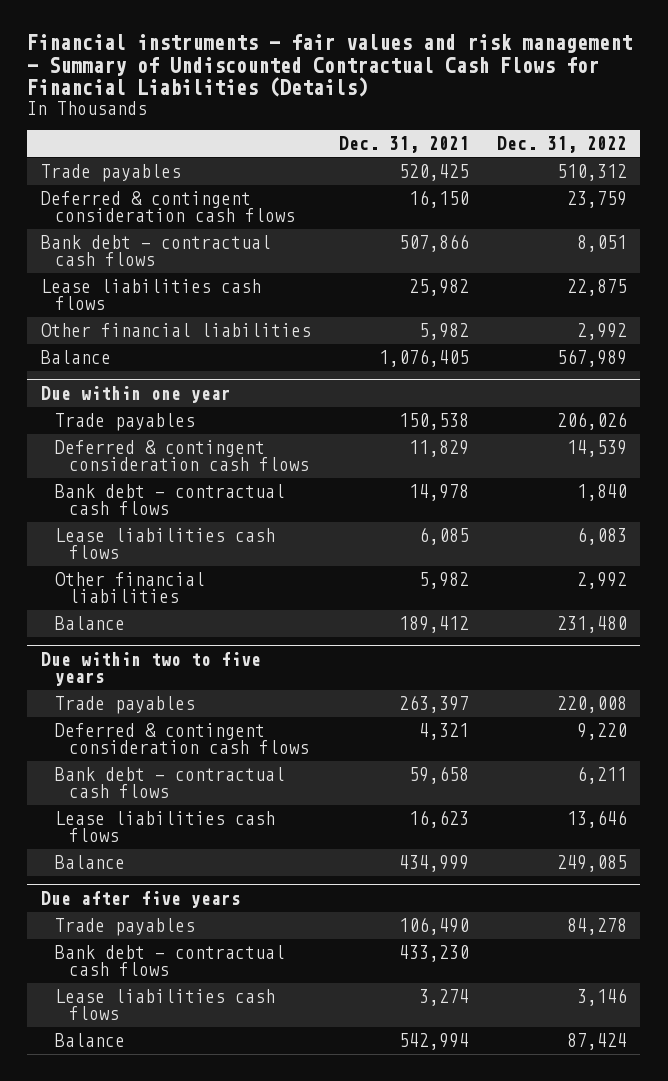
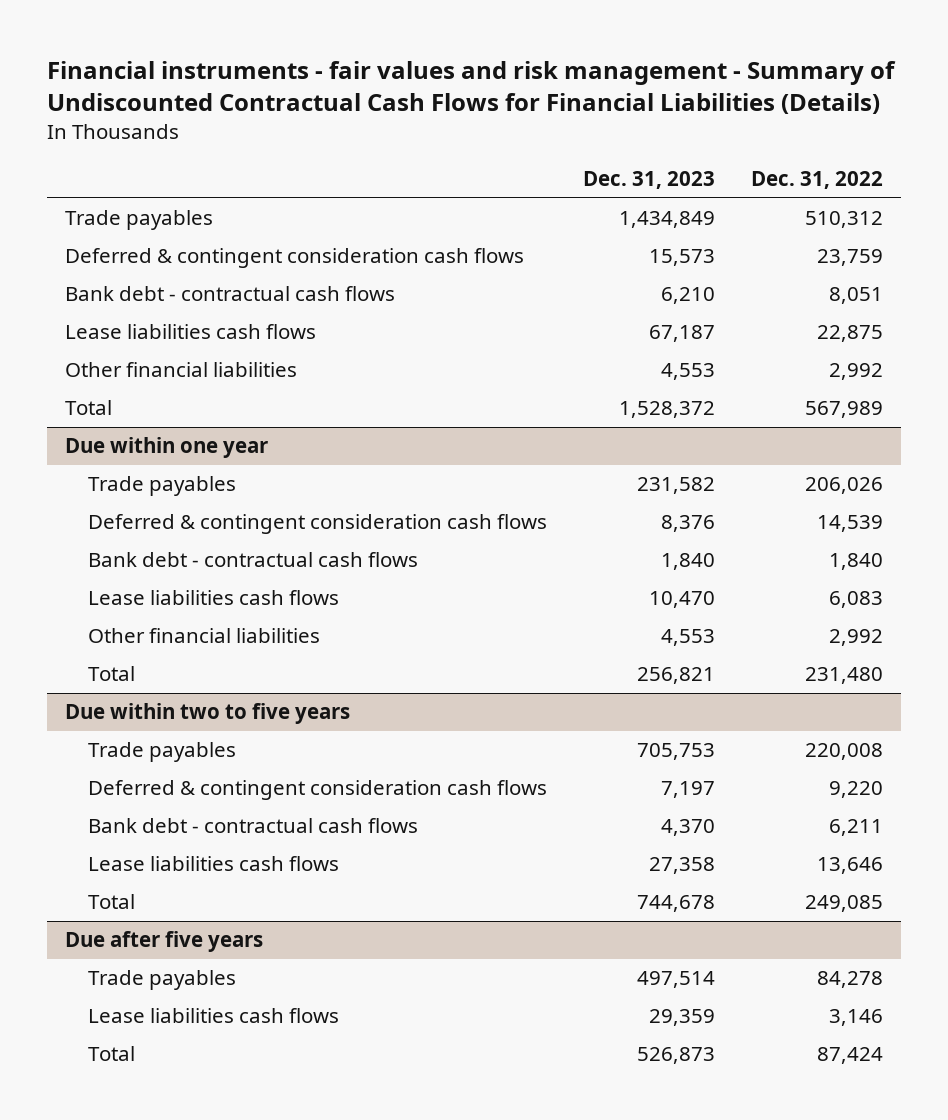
[338,136,469,154] Dec. 31, 2021 -> none
none -> [582,171,715,190] Dec. 31, 2023
[41,350,112,365] Balance -> [64,400,112,416] Total
[54,616,125,631] Balance -> [87,666,135,682] Total
[54,855,125,870] Balance -> [87,894,135,910] Total
[54,945,285,977] Bank debt - contractual cash flows -> none
[54,1033,125,1048] Balance -> [87,1046,135,1062] Total

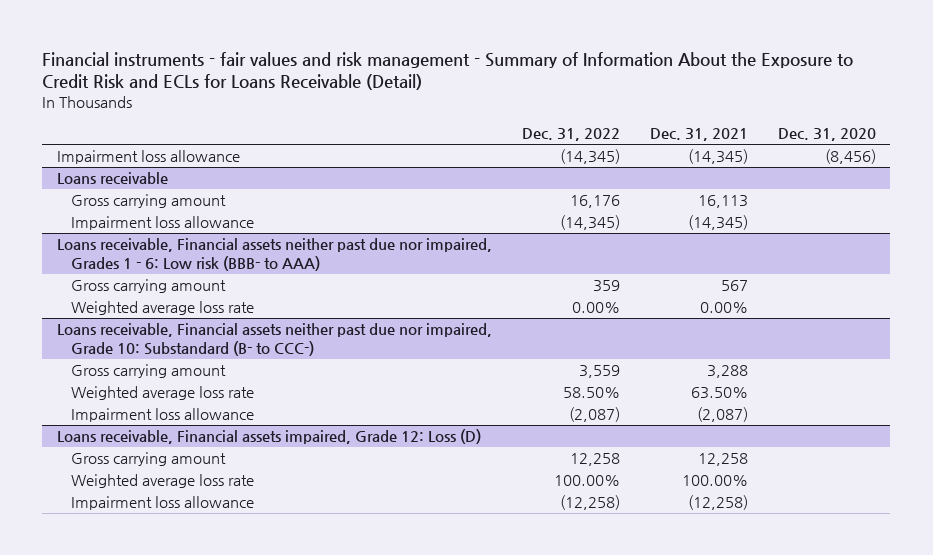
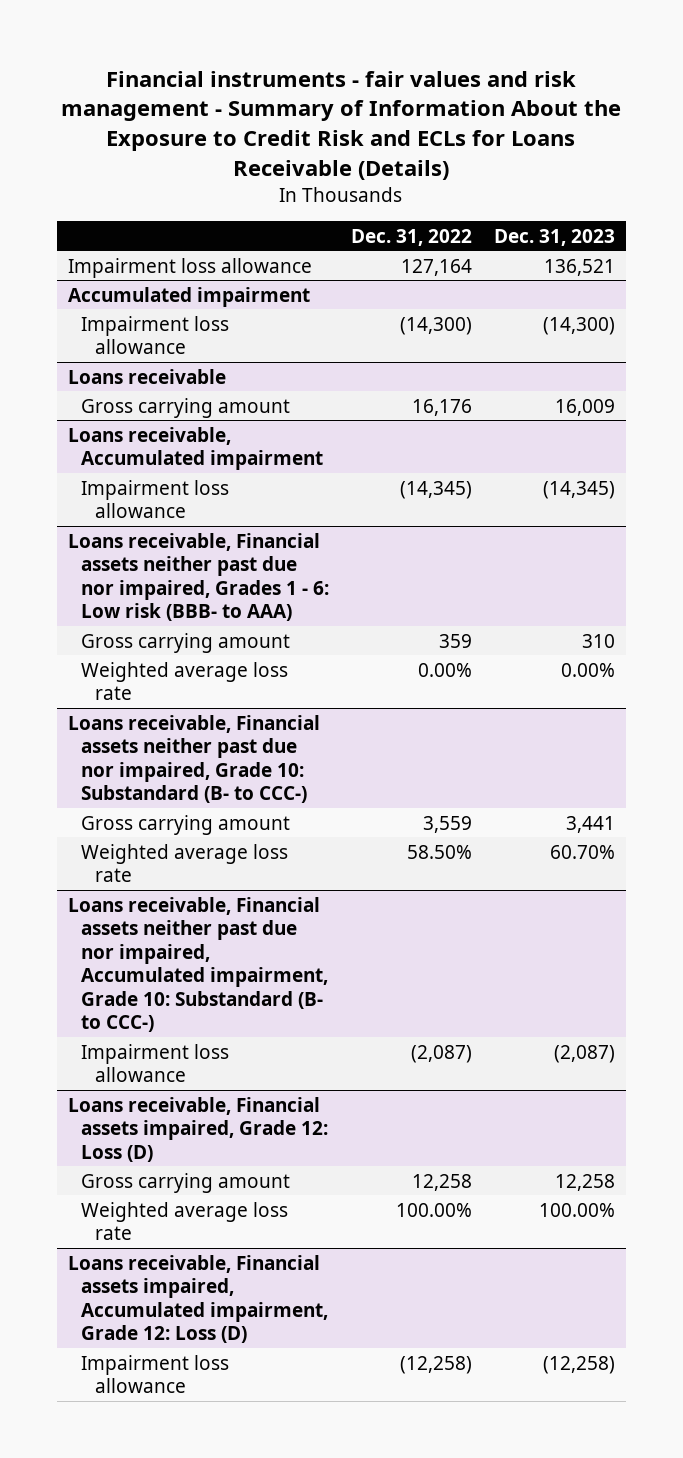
[42,51,854,91] Financial instruments - fair values and risk management - Summary of Information About the Exposure to Credit Risk and ECLs for Loans Receivable (Detail) -> [61,70,622,181] Financial instruments - fair values and risk management - Summary of Information About the Exposure to Credit Risk and ECLs for Loans Receivable (Details)
[649,128,748,142] Dec. 31, 2021 -> none
[777,128,876,142] Dec. 31, 2020 -> none
none -> [493,228,615,246] Dec. 31, 2023
[559,149,620,165] (14,345) -> [401,258,473,276] 127,164
none -> [67,286,310,307] Accumulated impairment
none -> [81,315,230,355] Impairment loss allowance
none -> [67,426,324,471] Loans receivable, Accumulated impairment
none -> [67,896,329,1032] Loans receivable, Financial assets neither past due nor impaired, Accumulated impairment, Grade 10: Substandard (B- to CCC-)
none -> [67,1254,329,1344] Loans receivable, Financial assets impaired, Accumulated impairment, Grade 12: Loss (D)

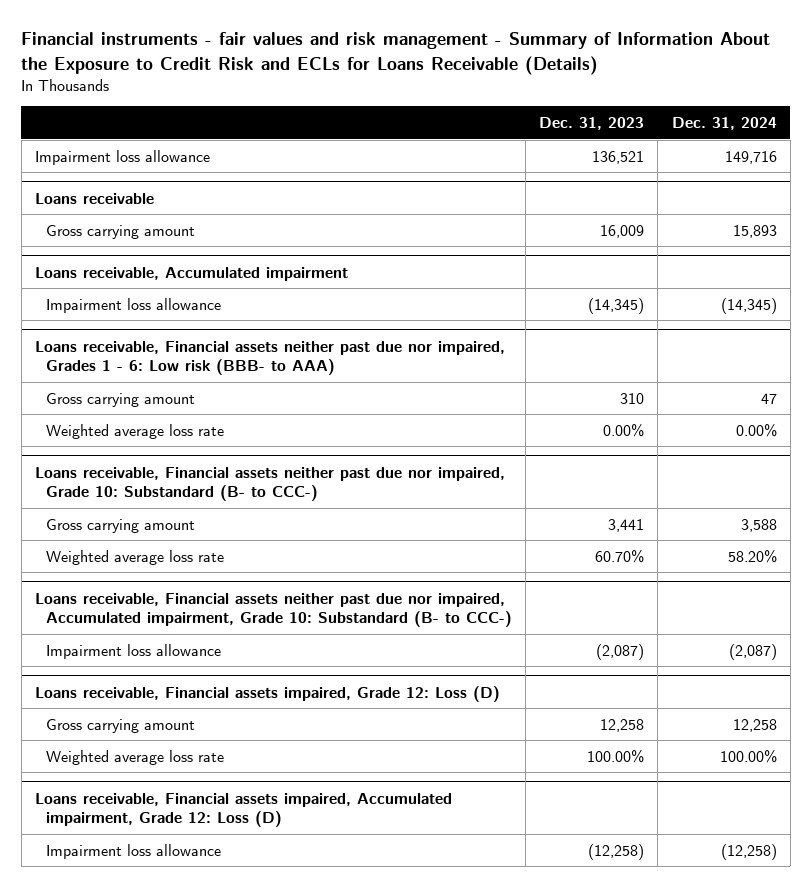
[351,228,473,246] Dec. 31, 2022 -> none
none -> [671,117,777,131] Dec. 31, 2024
[67,286,310,307] Accumulated impairment -> none
[81,315,230,355] Impairment loss allowance -> none

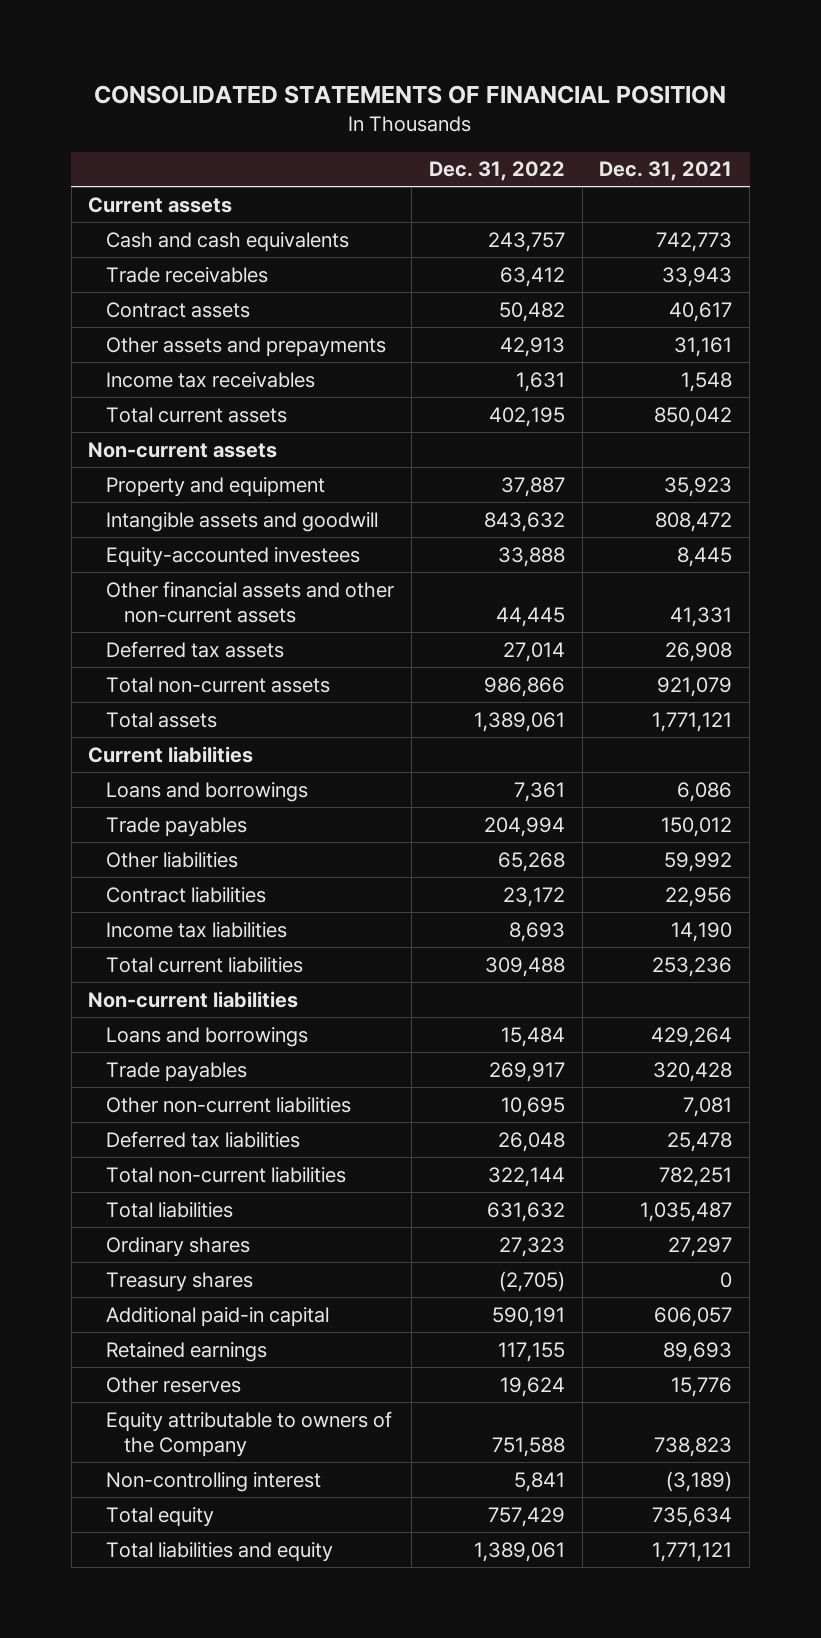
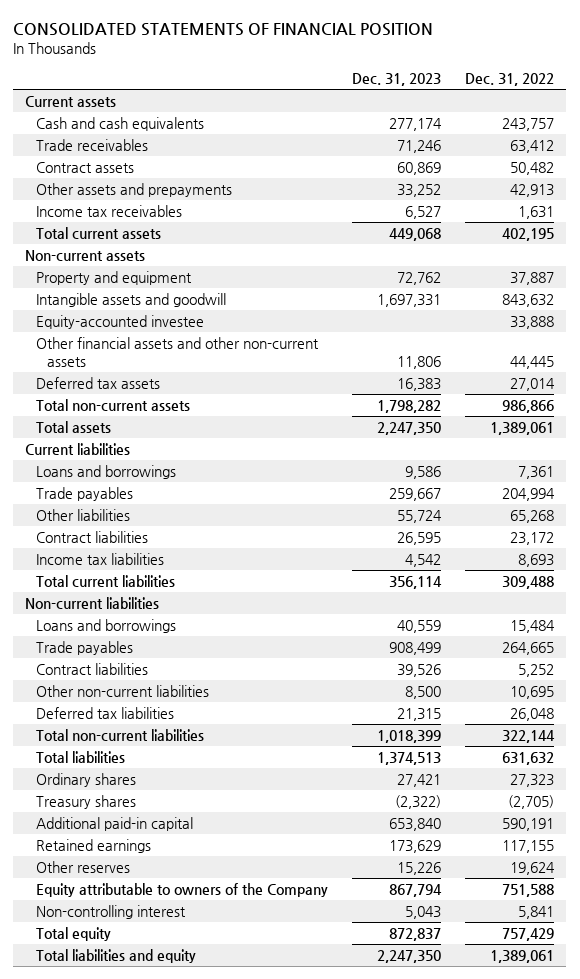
[599,161,733,182] Dec. 31, 2021 -> none
none -> [352,72,442,86] Dec. 31, 2023
[106,546,361,567] Equity-accounted investees -> [35,314,204,329] Equity-accounted investee
[488,1061,565,1082] 269,917 -> [502,641,555,655] 264,665
none -> [35,662,148,675] Contract liabilities

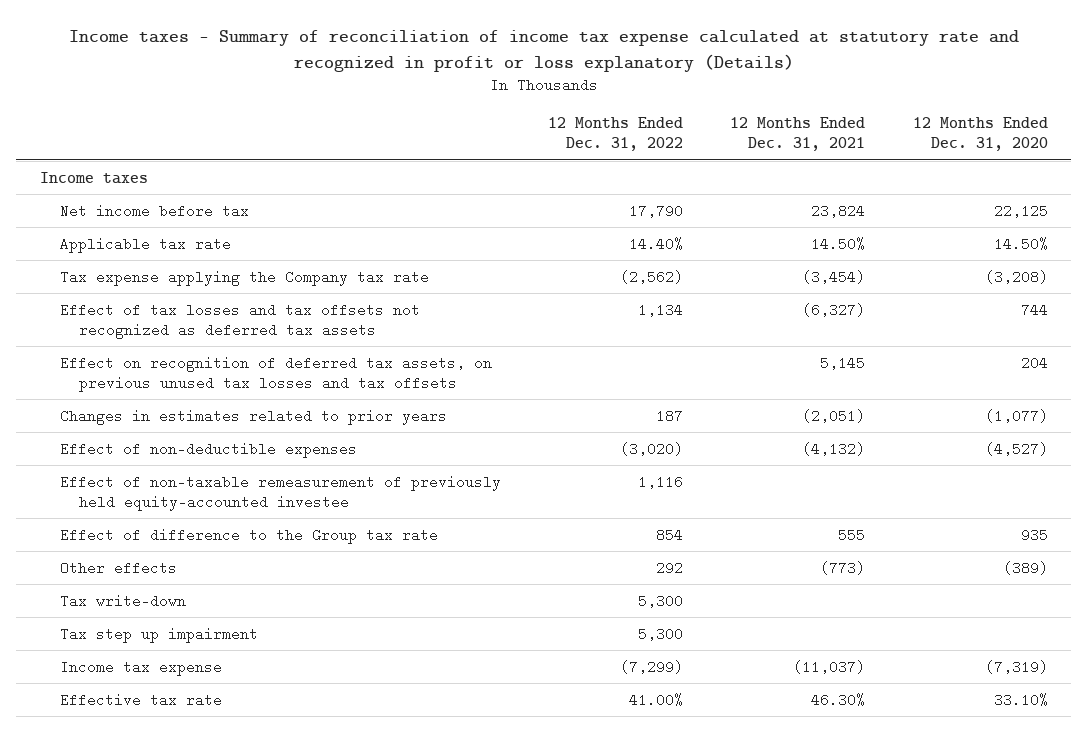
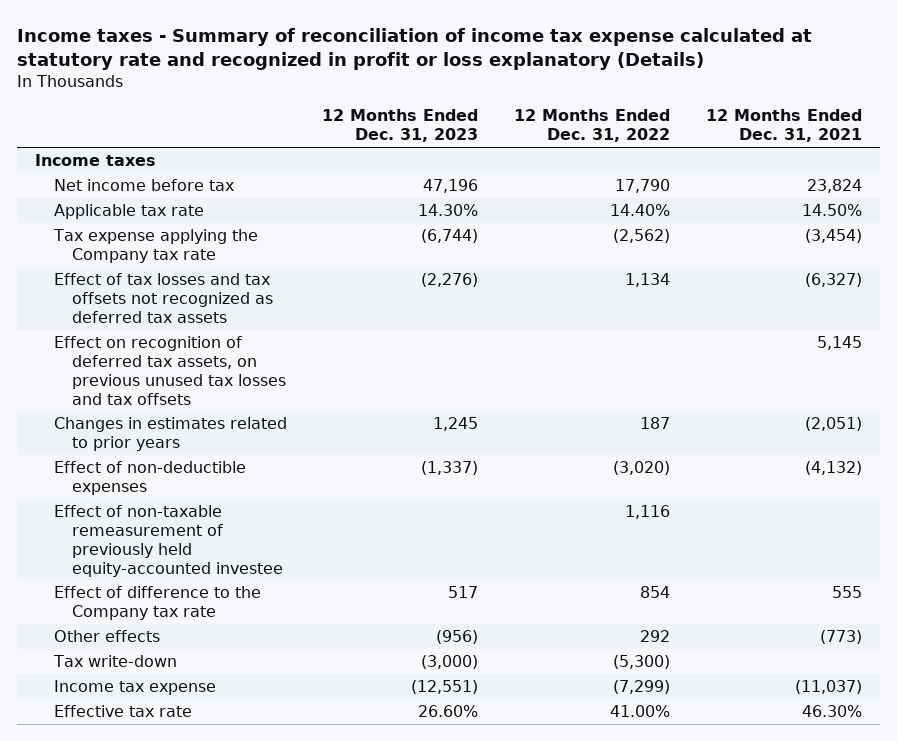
[912,117,1048,152] 12 Months Ended Dec. 31, 2020 -> none
none -> [322,109,479,143] 12 Months Ended Dec. 31, 2023
[59,527,438,544] Effect of difference to the Group tax rate -> [53,586,261,621] Effect of difference to the Company tax rate
[59,626,258,643] Tax step up impairment -> none
[637,593,683,608] 5,300 -> [613,655,671,670] (5,300)

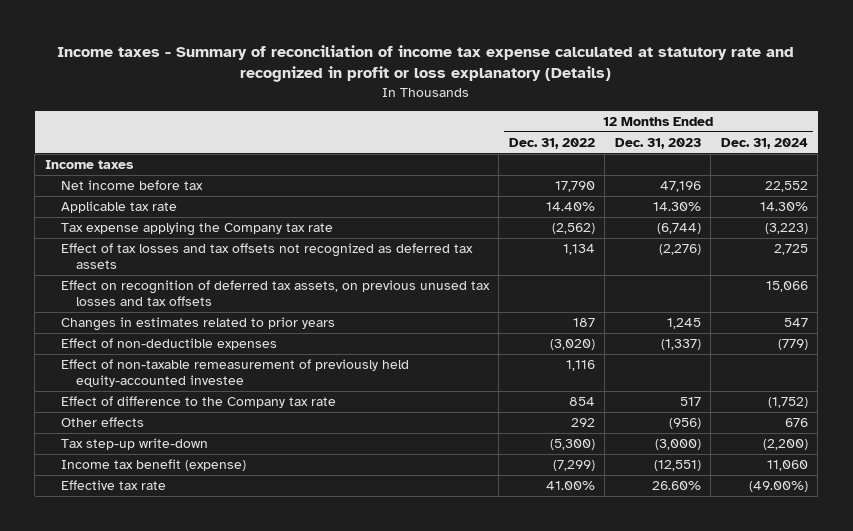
[705,109,862,143] 12 Months Ended Dec. 31, 2021 -> none
none -> [720,138,808,150] Dec. 31, 2024
[52,655,177,668] Tax write-down -> [60,438,208,451] Tax step-up write-down
[53,680,216,696] Income tax expense -> [60,459,246,472] Income tax benefit (expense)

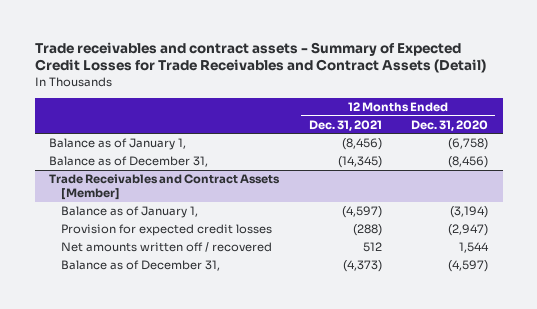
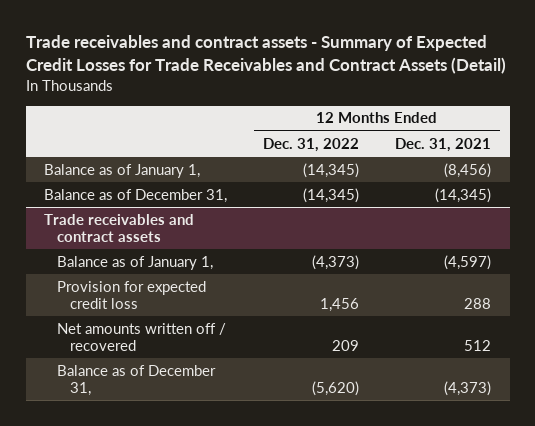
[410,119,488,131] Dec. 31, 2020 -> none
none -> [263,137,360,152] Dec. 31, 2022
[49,174,281,201] Trade Receivables and Contract Assets [Member] -> [43,213,194,242] Trade receivables and contract assets
[61,224,273,237] Provision for expected credit losses -> [56,280,206,309] Provision for expected credit loss
[352,224,382,237] (288) -> [464,297,492,309] 288

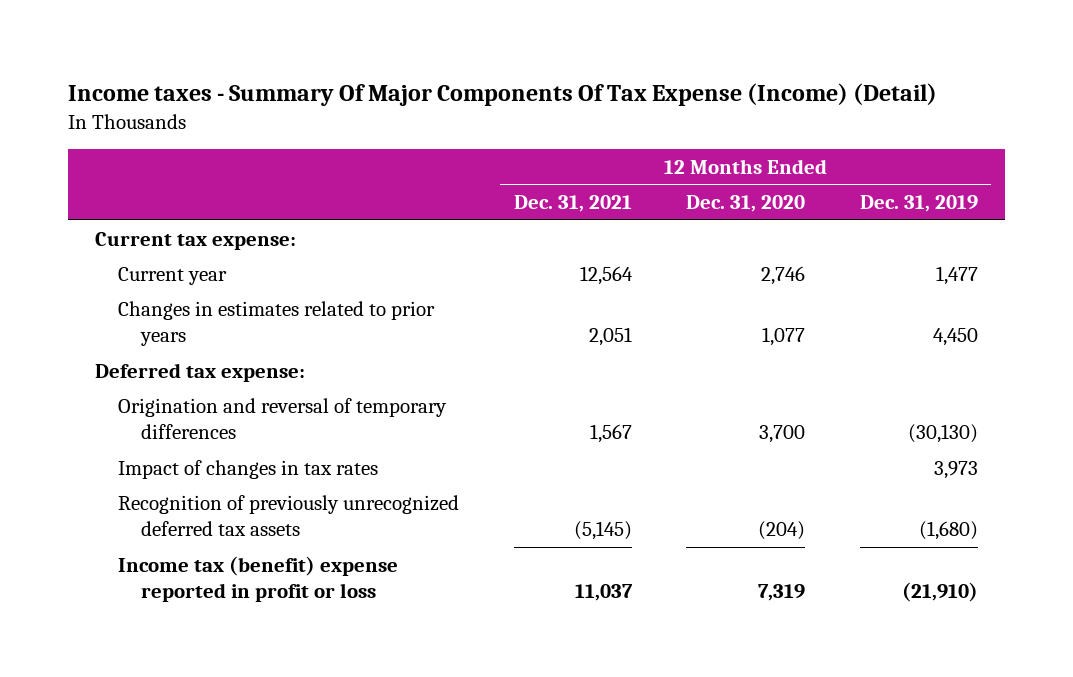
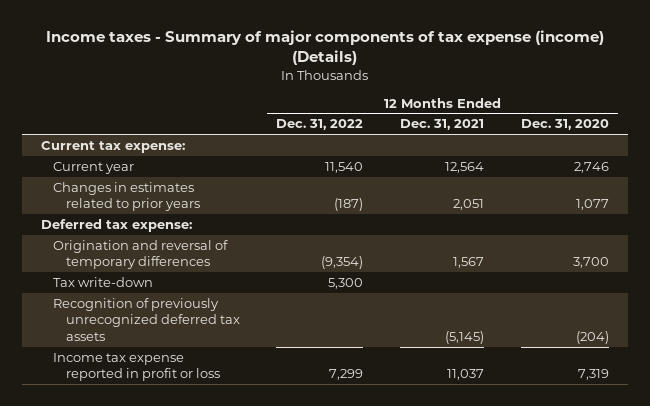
[68,82,938,106] Income taxes - Summary Of Major Components Of Tax Expense (Income) (Detail) -> [45,30,604,66] Income taxes - Summary of major components of tax expense (income) (Details)
[859,195,978,213] Dec. 31, 2019 -> none
none -> [276,119,364,131] Dec. 31, 2022
[118,459,379,479] Impact of changes in tax rates -> none
none -> [53,276,154,287] Tax write-down
[118,555,399,603] Income tax (benefit) expense reported in profit or loss -> [53,352,220,382] Income tax expense reported in profit or loss

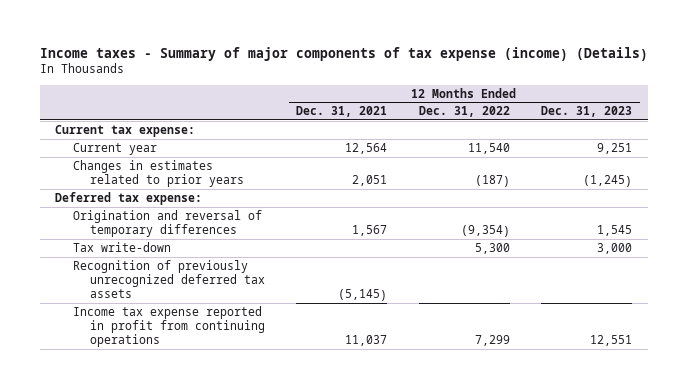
[521,119,610,131] Dec. 31, 2020 -> none
none -> [541,106,633,118] Dec. 31, 2023
[53,352,220,382] Income tax expense reported in profit or loss -> [72,305,265,347] Income tax expense reported in profit from continuing operations

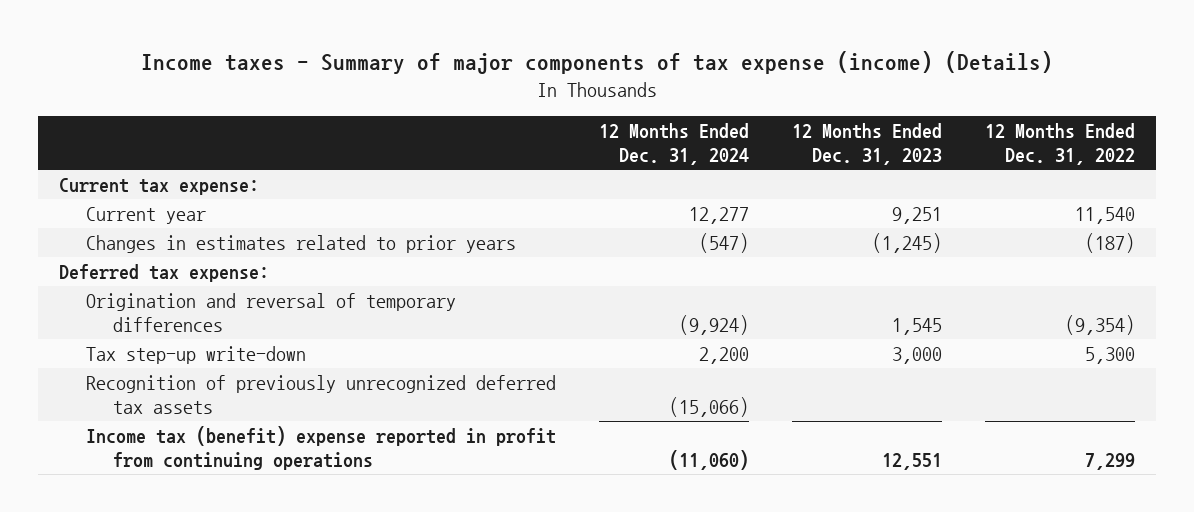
[296,106,388,118] Dec. 31, 2021 -> none
none -> [599,123,750,166] 12 Months Ended Dec. 31, 2024
[72,241,171,252] Tax write-down -> [86,345,307,364] Tax step-up write-down
[72,305,265,347] Income tax expense reported in profit from continuing operations -> [86,425,557,470] Income tax (benefit) expense reported in profit from continuing operations

